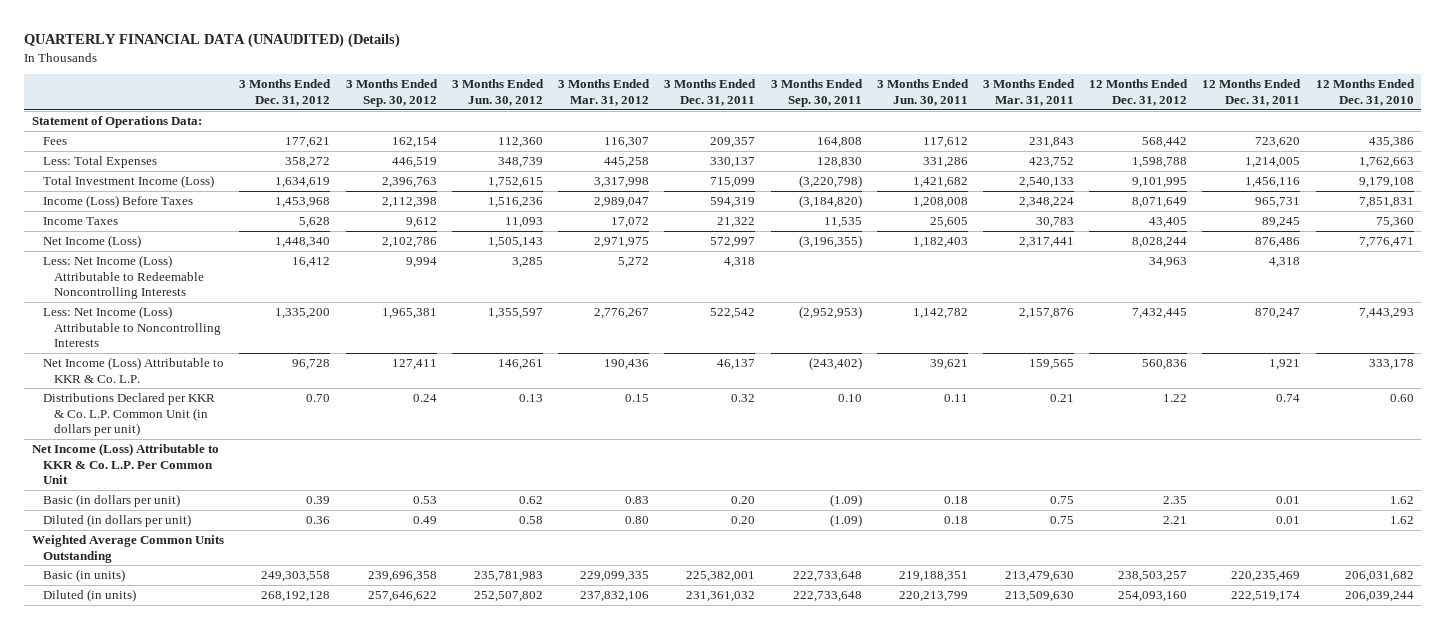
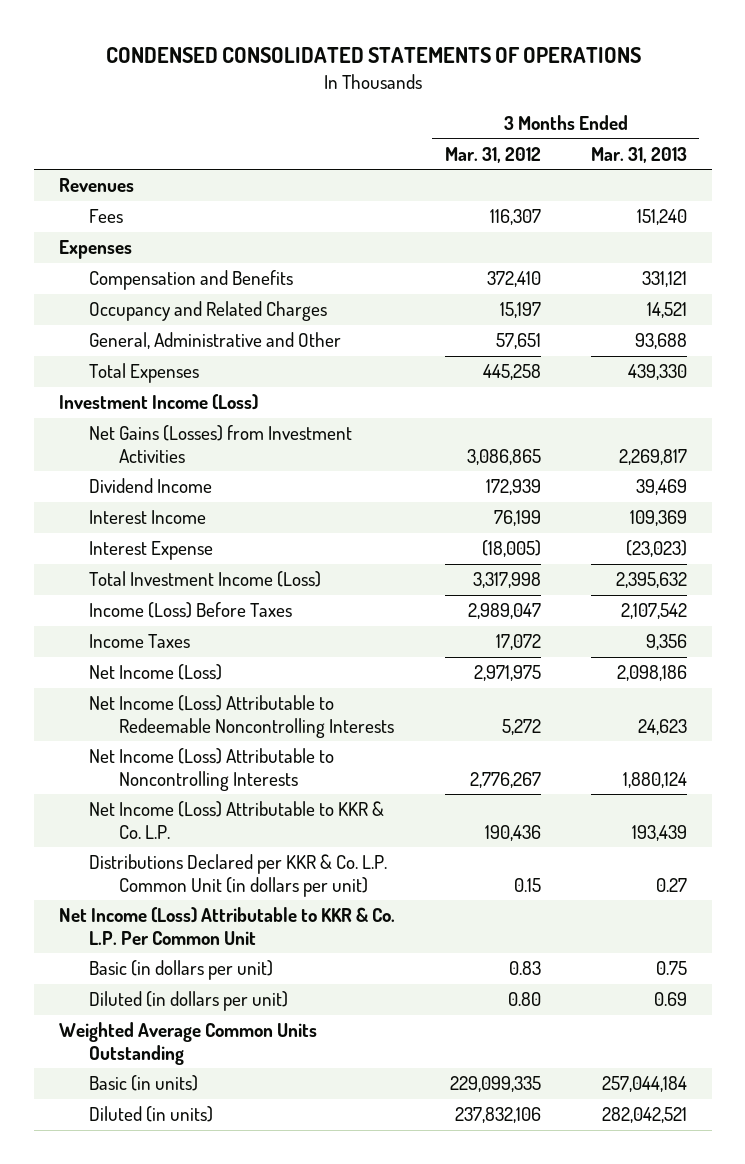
[24,33,401,49] QUARTERLY FINANCIAL DATA (UNAUDITED) (Details) -> [105,47,641,64] CONDENSED CONSOLIDATED STATEMENTS OF OPERATIONS
[239,79,332,106] 3 Months Ended Dec. 31, 2012 -> none
[345,79,438,107] 3 Months Ended Sep. 30, 2012 -> none
[451,79,544,106] 3 Months Ended Jun. 30, 2012 -> none
[664,79,757,106] 3 Months Ended Dec. 31, 2011 -> none
[770,79,863,107] 3 Months Ended Sep. 30, 2011 -> none
[876,79,969,106] 3 Months Ended Jun. 30, 2011 -> none
[983,79,1076,106] 3 Months Ended Mar. 31, 2011 -> none
[1089,79,1189,106] 12 Months Ended Dec. 31, 2012 -> none
[1202,79,1302,106] 12 Months Ended Dec. 31, 2011 -> none
[1315,79,1415,106] 12 Months Ended Dec. 31, 2010 -> none
none -> [590,146,687,163] Mar. 31, 2013
[31,115,202,128] Statement of Operations Data: -> none
none -> [58,178,134,193] Revenues
none -> [58,240,132,260] Expenses
none -> [88,270,293,291] Compensation and Benefits
none -> [88,301,327,322] Occupancy and Related Charges
none -> [88,332,341,350] General, Administrative and Other
[43,155,158,168] Less: Total Expenses -> [88,363,199,384] Total Expenses
none -> [58,394,258,411] Investment Income (Loss)
none -> [88,425,352,464] Net Gains (Losses) from Investment Activities
none -> [88,478,212,494] Dividend Income
none -> [88,510,206,525] Interest Income
none -> [88,541,213,561] Interest Expense
[43,254,205,300] Less: Net Income (Loss) Attributable to Redeemable Noncontrolling Interests -> [88,695,395,739] Net Income (Loss) Attributable to Redeemable Noncontrolling Interests
[43,305,222,348] Less: Net Income (Loss) Attributable to Noncontrolling Interests -> [88,748,334,792] Net Income (Loss) Attributable to Noncontrolling Interests

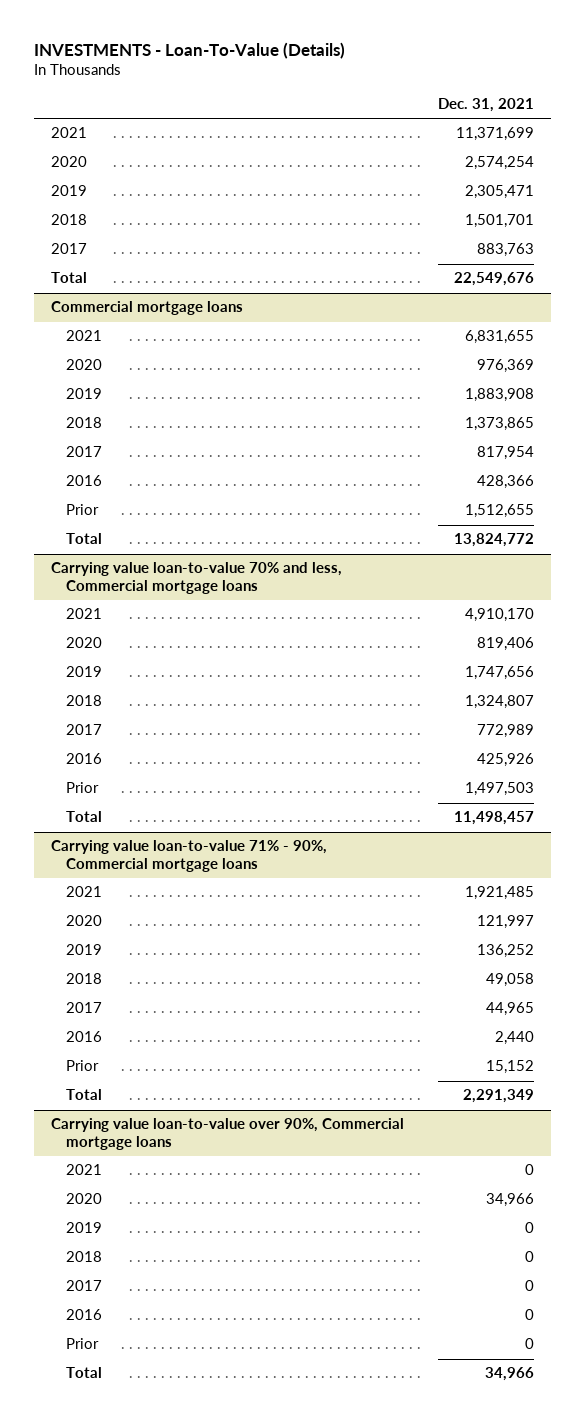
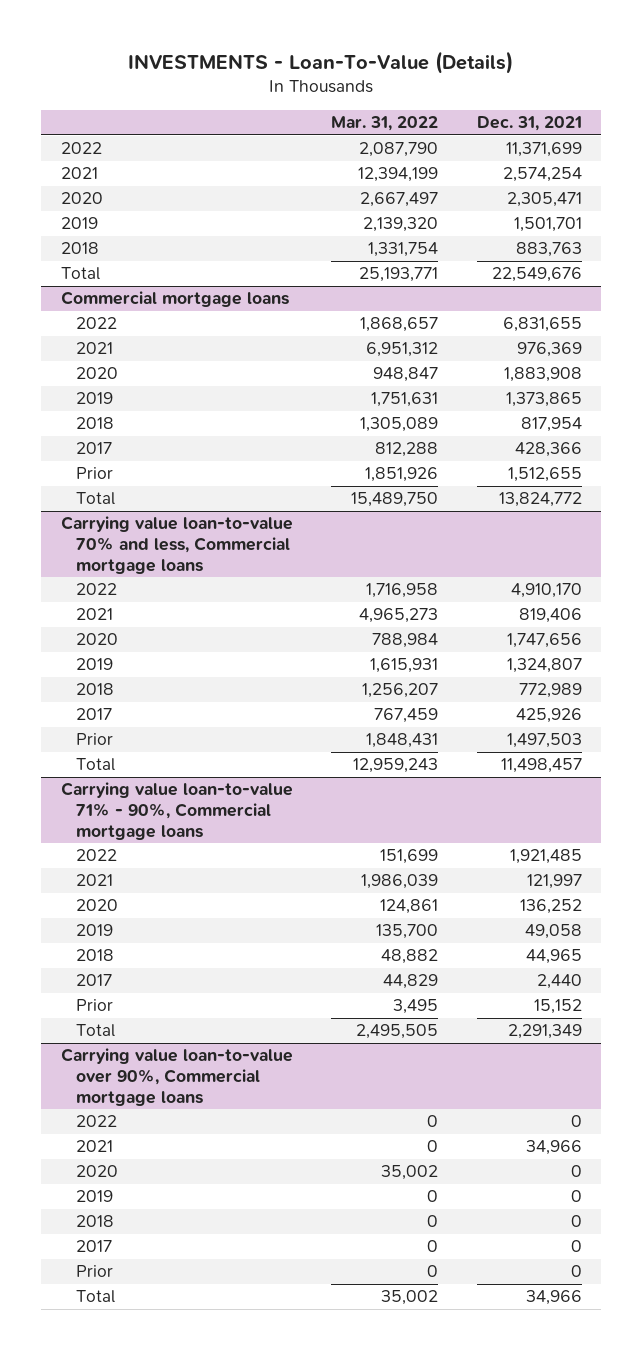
none -> [331,116,439,132] Mar. 31, 2022
[50,243,87,255] 2017 -> none
none -> [60,142,102,155] 2022
[455,127,534,142] 11,371,699 -> [502,167,582,183] 2,574,254
[464,156,534,171] 2,574,254 -> [506,192,582,208] 2,305,471
[464,185,534,200] 2,305,471 -> [513,217,582,233] 1,501,701
[464,214,534,229] 1,501,701 -> [515,242,582,258] 883,763
[65,475,102,487] 2016 -> none
none -> [76,317,118,330] 2022
[464,330,534,345] 6,831,655 -> [516,342,582,358] 976,369
[476,359,534,374] 976,369 -> [503,367,582,383] 1,883,908
[464,388,534,403] 1,883,908 -> [505,392,582,408] 1,373,865
[464,417,534,432] 1,373,865 -> [520,417,582,433] 817,954
[476,446,534,461] 817,954 -> [514,442,582,458] 428,366
[65,753,102,765] 2016 -> none
none -> [76,583,118,596] 2022
[464,608,534,623] 4,910,170 -> [518,608,582,624] 819,406
[476,637,534,652] 819,406 -> [506,633,582,649] 1,747,656
[464,666,534,681] 1,747,656 -> [506,658,582,674] 1,324,807
[464,695,534,710] 1,324,807 -> [518,683,582,699] 772,989
[476,724,534,739] 772,989 -> [515,708,582,724] 425,926
[65,1031,102,1043] 2016 -> none
none -> [76,849,118,862] 2022
[464,886,534,901] 1,921,485 -> [526,874,582,890] 121,997
[476,915,534,930] 121,997 -> [519,899,582,915] 136,252
[476,944,534,959] 136,252 -> [524,924,582,940] 49,058
[485,973,534,988] 49,058 -> [525,949,582,965] 44,965
[485,1002,534,1017] 44,965 -> [536,974,582,990] 2,440
none -> [76,1115,118,1128] 2022
[524,1164,534,1176] 0 -> [525,1140,582,1156] 34,966
[485,1193,534,1208] 34,966 -> [570,1165,582,1178] 0
[65,1309,102,1321] 2016 -> none

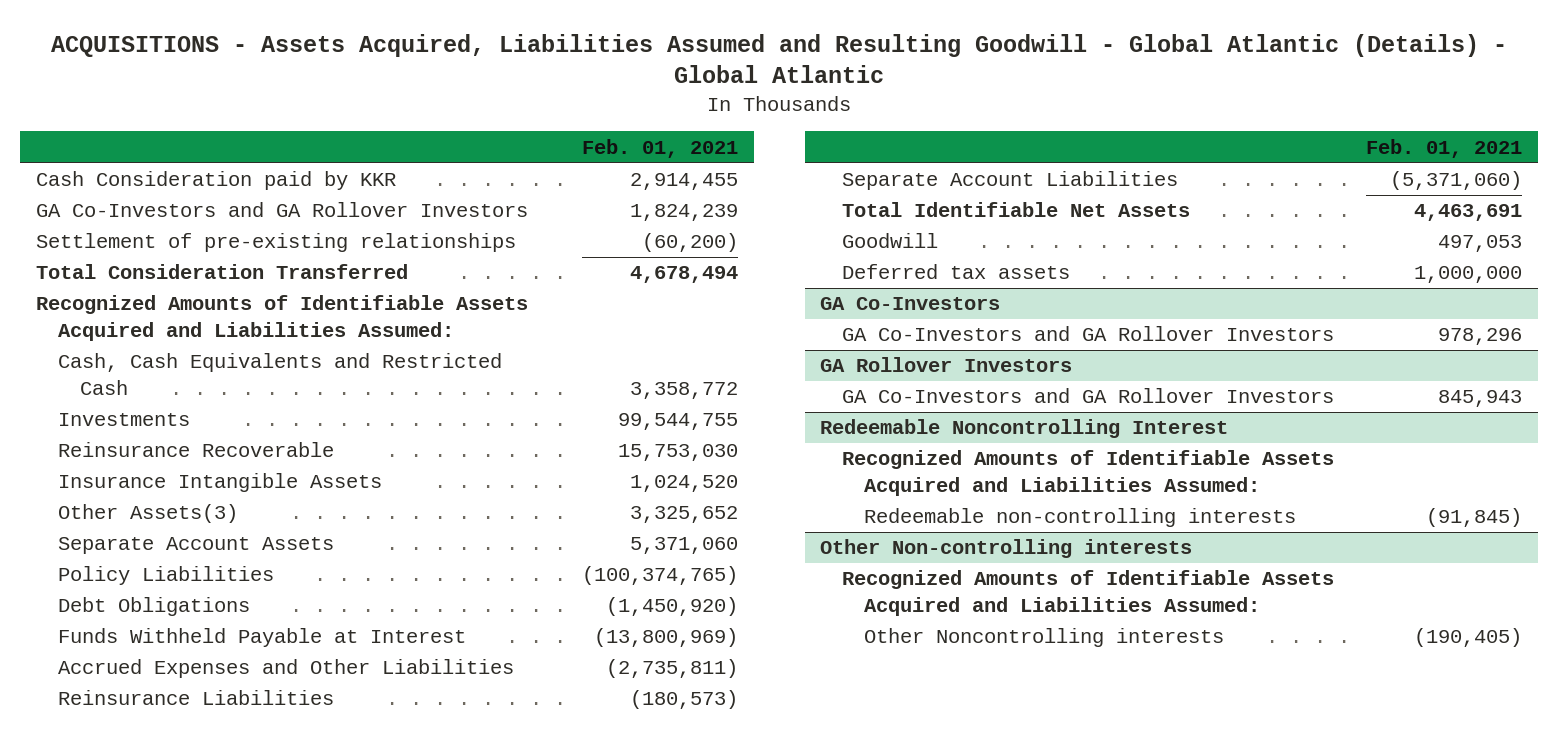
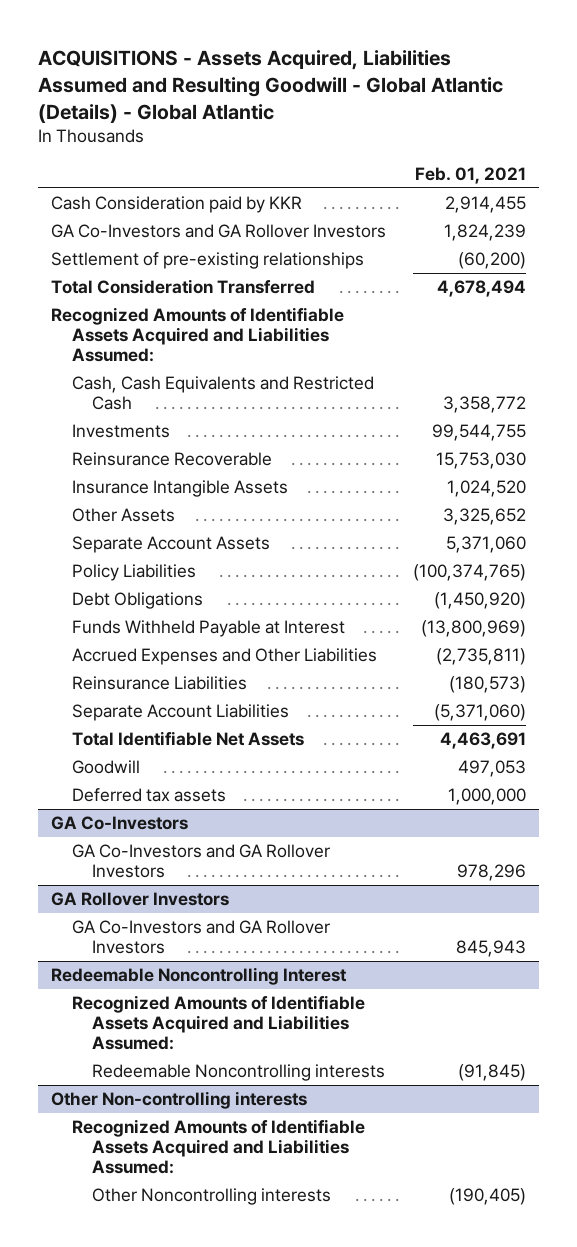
[58,504,239,524] Other Assets(3) -> [71,508,175,523] Other Assets
[864,508,1297,528] Redeemable non-controlling interests -> [91,1064,385,1082] Redeemable Noncontrolling interests

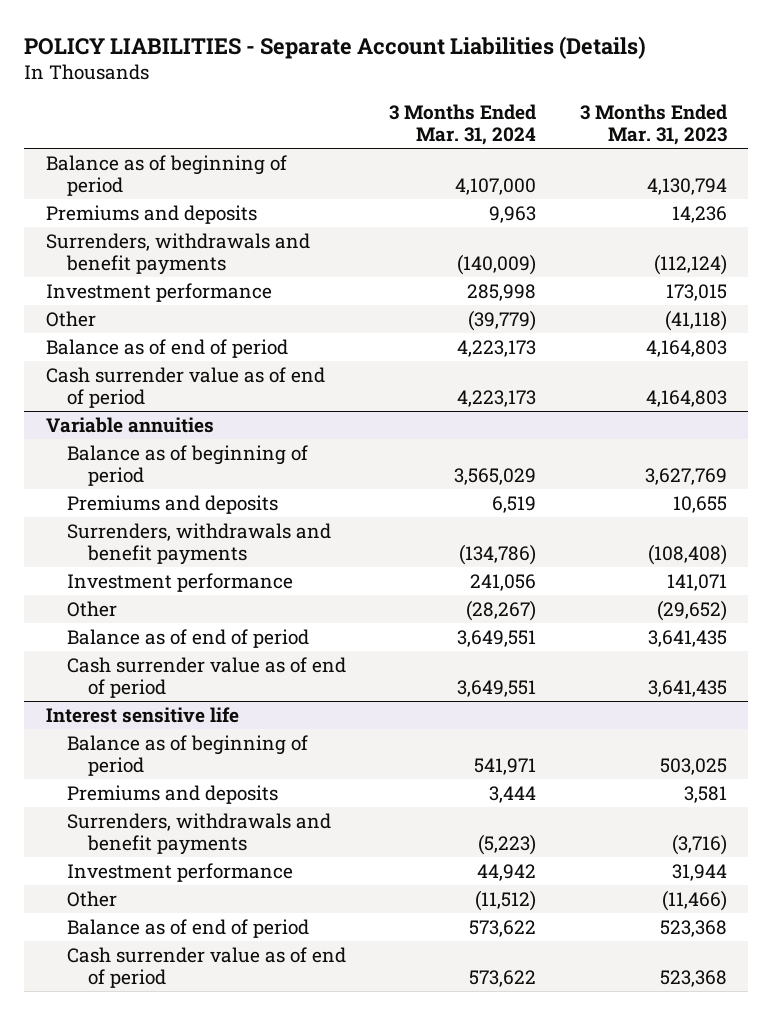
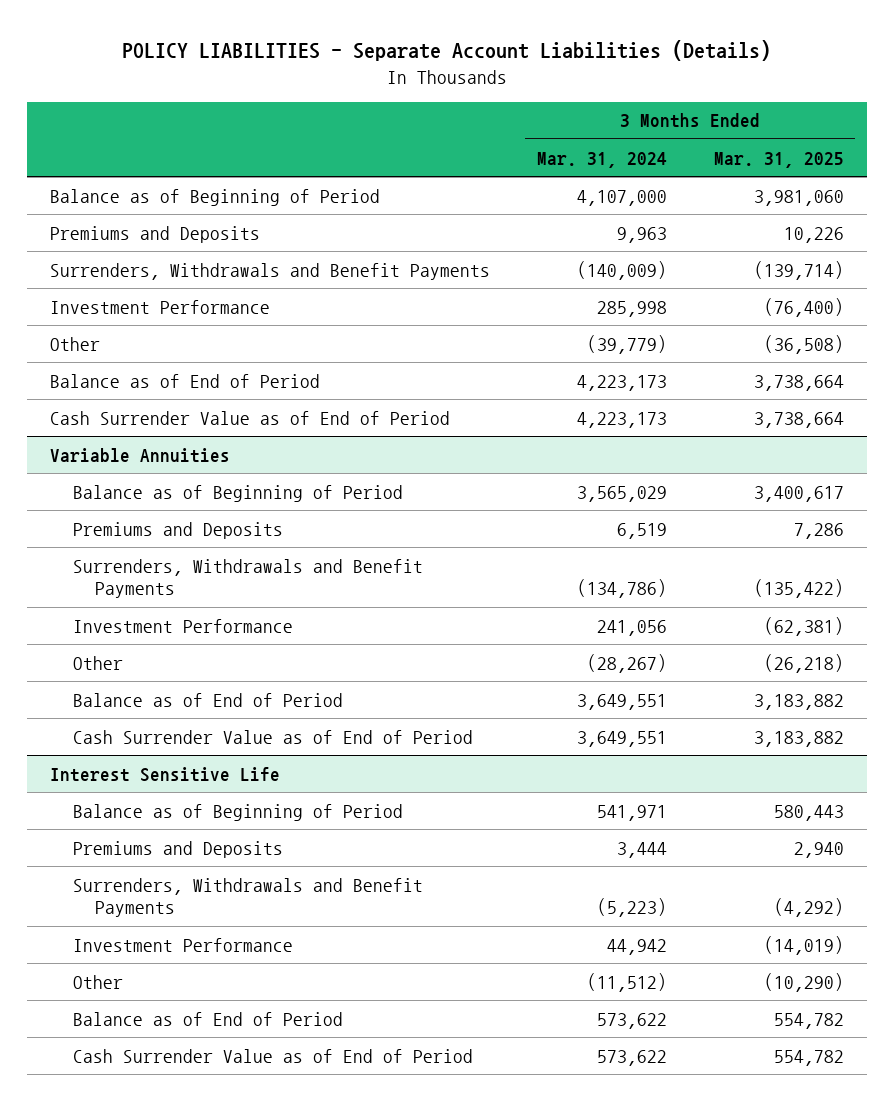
[579,103,727,146] 3 Months Ended Mar. 31, 2023 -> none
none -> [713,151,844,168] Mar. 31, 2025
[45,154,287,196] Balance as of beginning of period -> [50,188,381,206] Balance as of Beginning of Period
[45,204,257,224] Premiums and deposits -> [50,225,261,243] Premiums and Deposits
[45,232,310,275] Surrenders, withdrawals and benefit payments -> [50,262,491,280] Surrenders, Withdrawals and Benefit Payments
[45,282,272,302] Investment performance -> [50,299,271,314] Investment Performance
[45,338,288,358] Balance as of end of period -> [50,373,321,388] Balance as of End of Period
[45,366,325,408] Cash surrender value as of end of period -> [50,410,451,425] Cash Surrender Value as of End of Period
[45,416,214,433] Variable annuities -> [50,447,231,463] Variable Annuities
[66,444,308,486] Balance as of beginning of period -> [72,484,403,502] Balance as of Beginning of Period
[66,494,278,514] Premiums and deposits -> [72,521,283,539] Premiums and Deposits
[66,522,331,565] Surrenders, withdrawals and benefit payments -> [72,558,423,599] Surrenders, Withdrawals and Benefit Payments
[66,572,293,592] Investment performance -> [72,618,293,633] Investment Performance
[66,628,309,648] Balance as of end of period -> [72,692,343,707] Balance as of End of Period
[66,656,346,698] Cash surrender value as of end of period -> [72,729,473,744] Cash Surrender Value as of End of Period
[45,706,239,723] Interest sensitive life -> [50,766,281,782] Interest Sensitive Life
[66,734,308,776] Balance as of beginning of period -> [72,803,403,821] Balance as of Beginning of Period
[66,784,278,804] Premiums and deposits -> [72,840,283,858] Premiums and Deposits
[66,812,331,855] Surrenders, withdrawals and benefit payments -> [72,877,423,918] Surrenders, Withdrawals and Benefit Payments
[66,862,293,882] Investment performance -> [72,937,293,952] Investment Performance
[66,918,309,938] Balance as of end of period -> [72,1011,343,1026] Balance as of End of Period
[66,946,346,988] Cash surrender value as of end of period -> [72,1048,473,1063] Cash Surrender Value as of End of Period

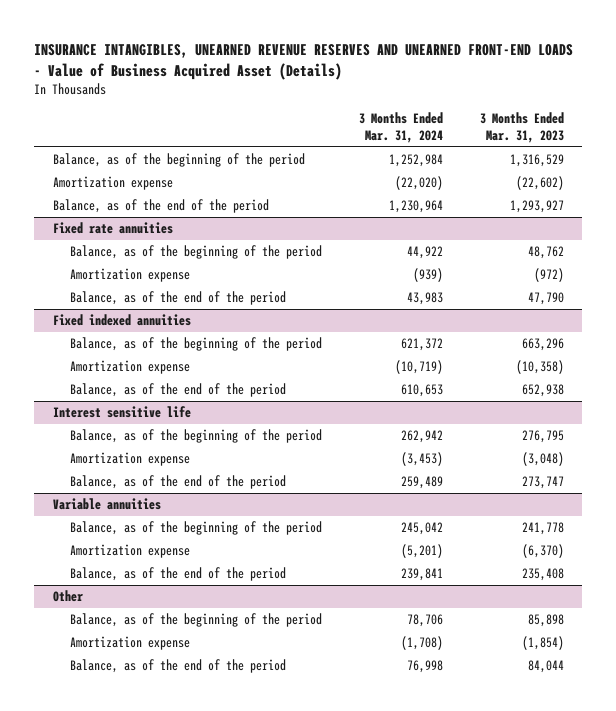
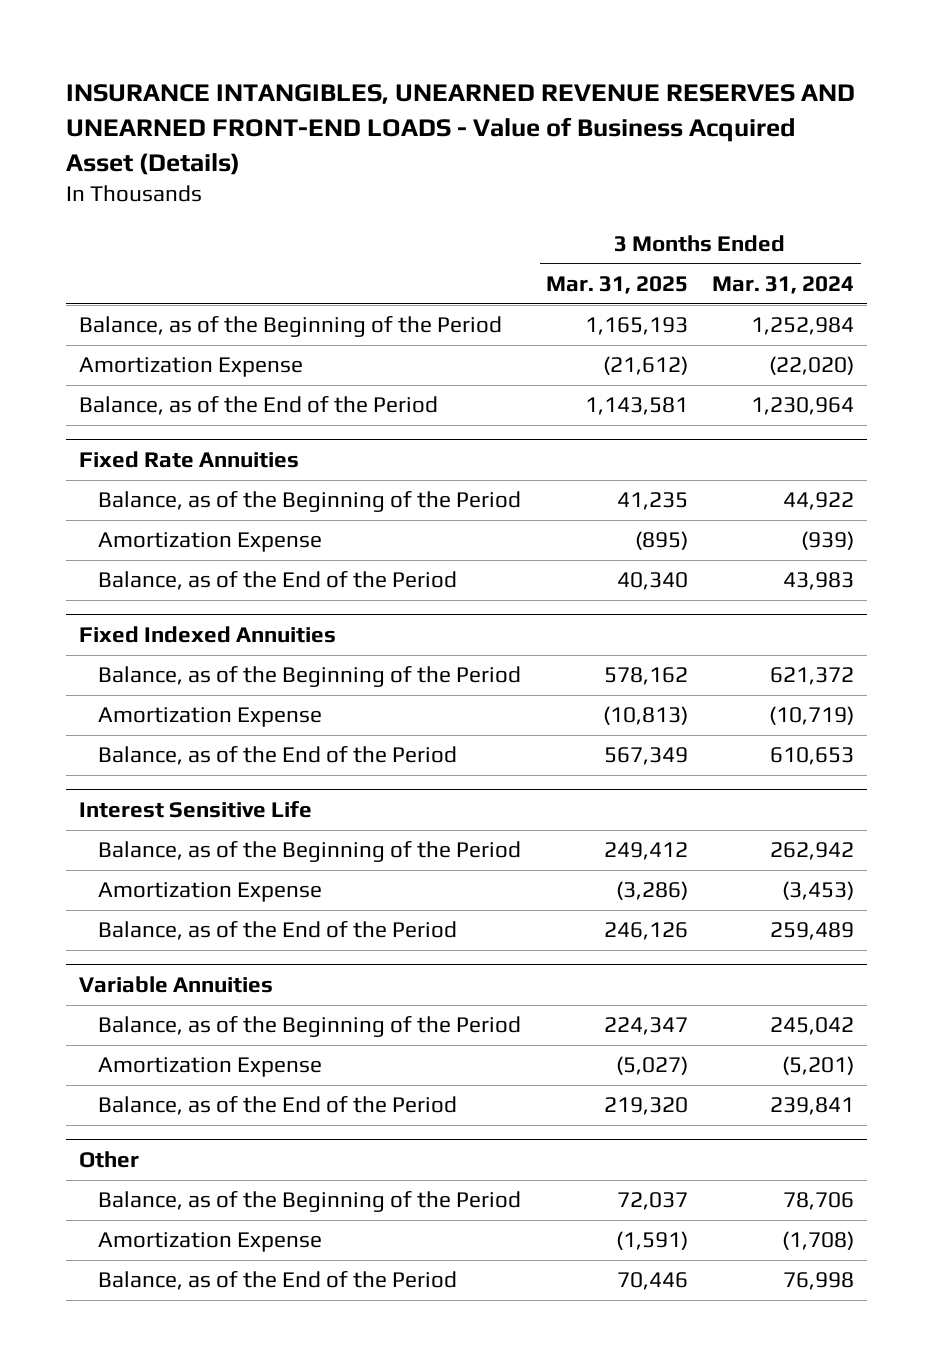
[479,112,564,144] 3 Months Ended Mar. 31, 2023 -> none
none -> [545,275,688,294] Mar. 31, 2025
[52,153,305,168] Balance, as of the beginning of the period -> [78,316,502,338] Balance, as of the Beginning of the Period
[52,176,173,191] Amortization expense -> [78,357,303,378] Amortization Expense
[52,199,269,214] Balance, as of the end of the period -> [78,396,438,416] Balance, as of the End of the Period
[52,222,173,235] Fixed rate annuities -> [78,450,299,468] Fixed Rate Annuities
[70,245,323,260] Balance, as of the beginning of the period -> [98,491,522,513] Balance, as of the Beginning of the Period
[70,268,191,283] Amortization expense -> [98,532,323,553] Amortization Expense
[70,291,287,306] Balance, as of the end of the period -> [98,571,458,591] Balance, as of the End of the Period
[52,314,191,327] Fixed indexed annuities -> [78,625,336,643] Fixed Indexed Annuities
[70,337,323,352] Balance, as of the beginning of the period -> [98,666,522,688] Balance, as of the Beginning of the Period
[70,360,191,375] Amortization expense -> [98,707,323,728] Amortization Expense
[70,383,287,398] Balance, as of the end of the period -> [98,746,458,766] Balance, as of the End of the Period
[52,406,191,419] Interest sensitive life -> [78,800,312,818] Interest Sensitive Life
[70,429,323,444] Balance, as of the beginning of the period -> [98,841,522,863] Balance, as of the Beginning of the Period
[70,452,191,467] Amortization expense -> [98,882,323,903] Amortization Expense
[70,475,287,490] Balance, as of the end of the period -> [98,921,458,941] Balance, as of the End of the Period
[52,498,161,511] Variable annuities -> [78,975,273,993] Variable Annuities
[70,521,323,536] Balance, as of the beginning of the period -> [98,1016,522,1038] Balance, as of the Beginning of the Period
[70,544,191,559] Amortization expense -> [98,1057,323,1078] Amortization Expense
[70,567,287,582] Balance, as of the end of the period -> [98,1096,458,1116] Balance, as of the End of the Period
[70,613,323,628] Balance, as of the beginning of the period -> [98,1191,522,1213] Balance, as of the Beginning of the Period
[70,636,191,651] Amortization expense -> [98,1232,323,1253] Amortization Expense
[70,659,287,674] Balance, as of the end of the period -> [98,1271,458,1291] Balance, as of the End of the Period

